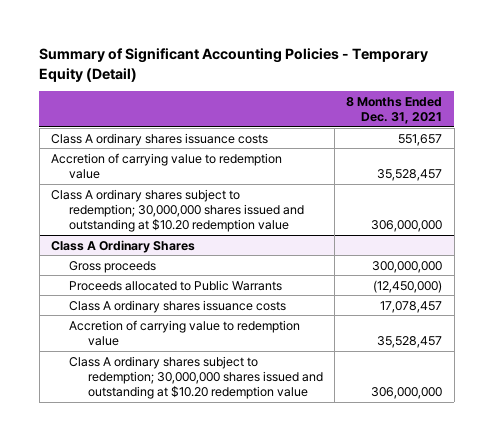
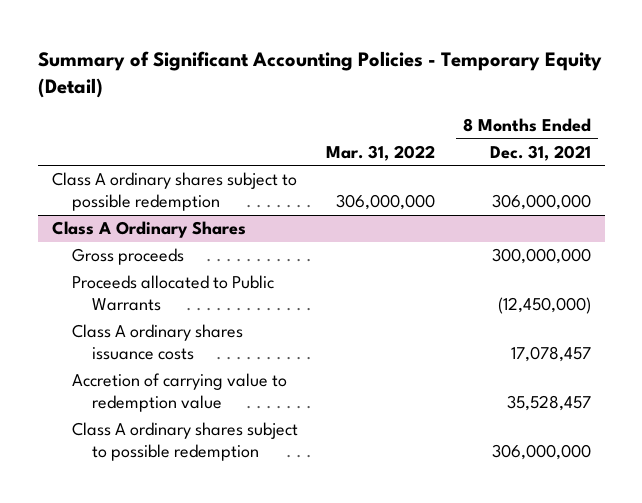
none -> [325,144,435,161] Mar. 31, 2022
[51,132,269,146] Class A ordinary shares issuance costs -> none
[51,152,283,179] Accretion of carrying value to redemption value -> none
[51,188,305,232] Class A ordinary shares subject to redemption; 30,000,000 shares issued and outstanding at $10.20 redemption value -> [51,172,297,212] Class A ordinary shares subject to possible redemption
[69,355,323,399] Class A ordinary shares subject to redemption; 30,000,000 shares issued and outstanding at $10.20 redemption value -> [71,422,298,462] Class A ordinary shares subject to possible redemption

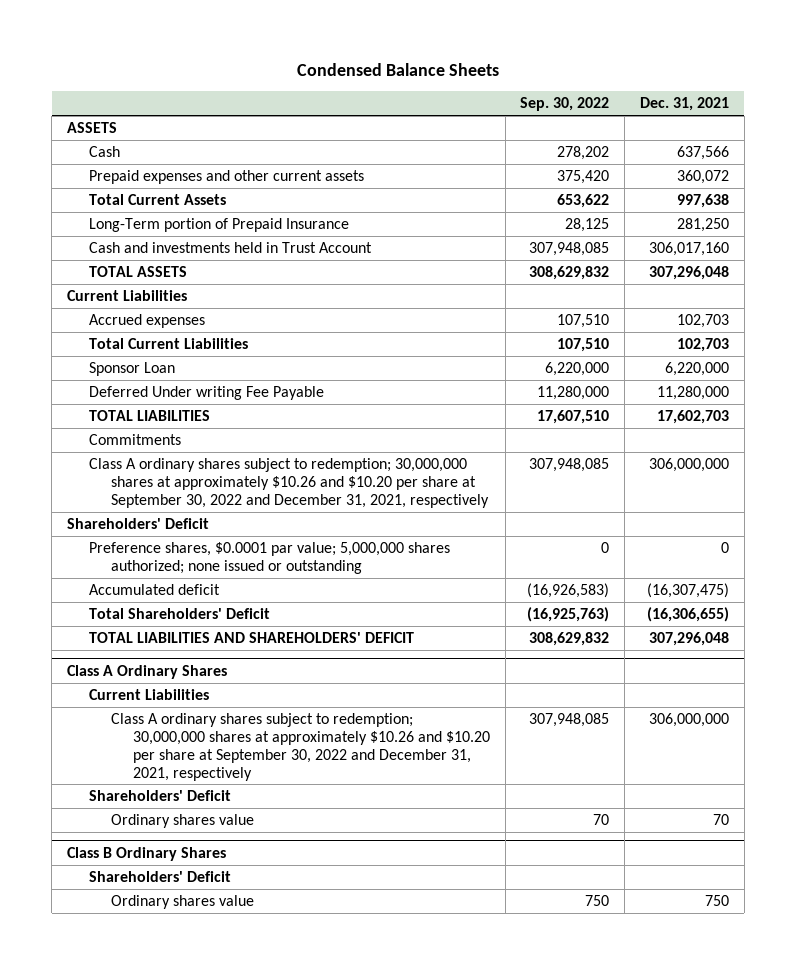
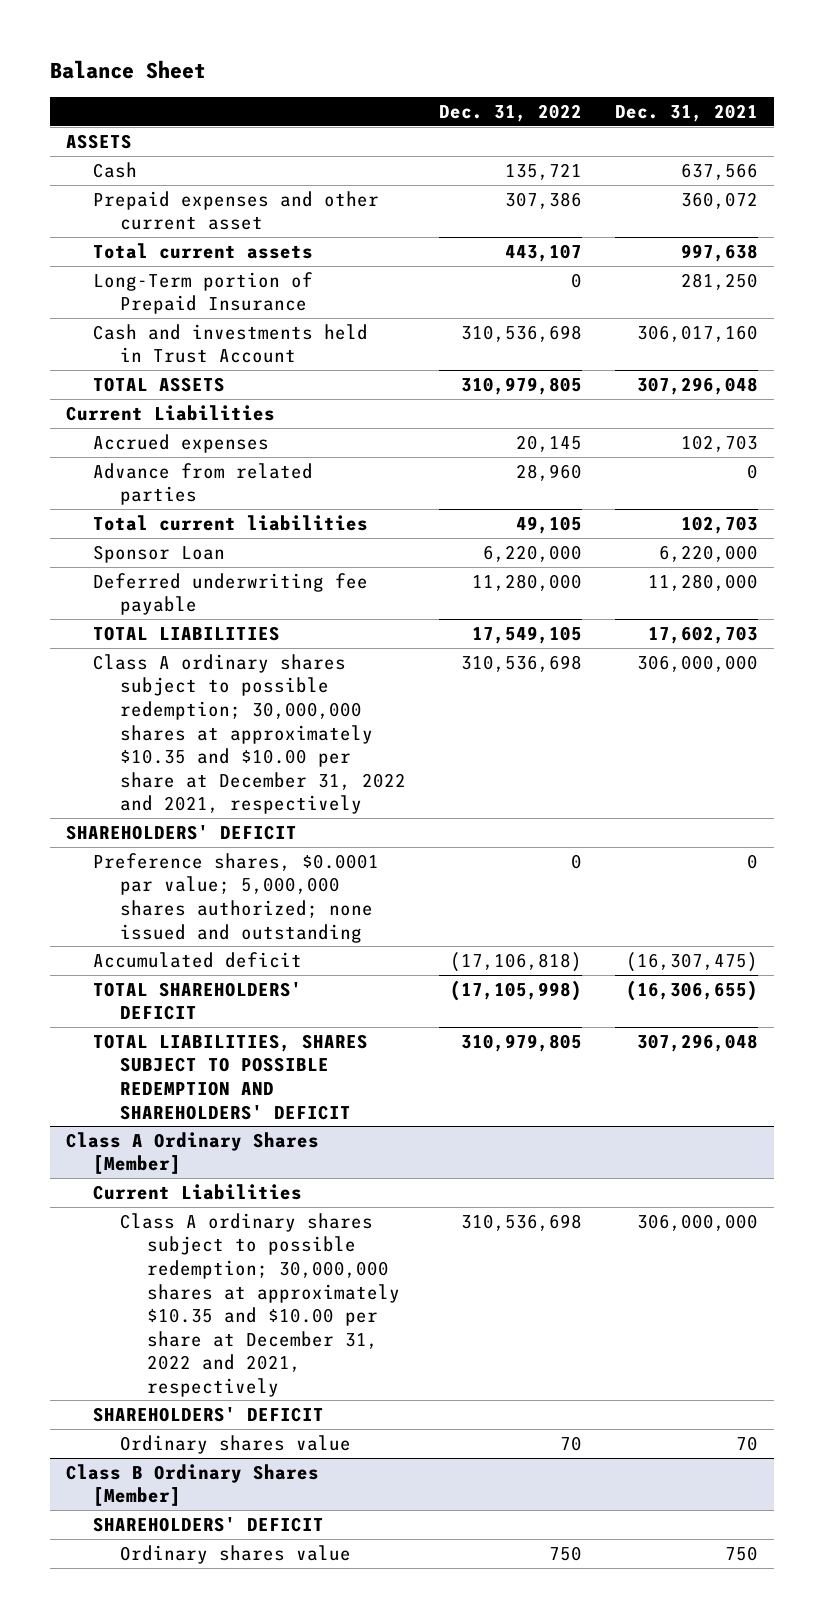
[297,62,500,76] Condensed Balance Sheets -> [49,60,206,80] Balance Sheet
[520,97,610,112] Sep. 30, 2022 -> none
none -> [438,104,582,123] Dec. 31, 2022
[89,169,365,184] Prepaid expenses and other current assets -> [92,190,379,231] Prepaid expenses and other current asset
[89,193,227,205] Total Current Assets -> [92,242,313,259] Total current assets
none -> [92,462,313,506] Advance from related parties
[89,337,249,349] Total Current Liabilities -> [92,514,368,531] Total current liabilities
[89,385,325,400] Deferred Under writing Fee Payable -> [92,572,368,616] Deferred underwriting fee payable
[89,433,182,445] Commitments -> none
[89,457,490,508] Class A ordinary shares subject to redemption; 30,000,000 shares at approximately $10.26 and $10.20 per share at September 30, 2022 and December 31, 2021, respectively -> [92,653,406,815] Class A ordinary shares subject to possible redemption; 30,000,000 shares at approximately $10.35 and $10.00 per share at December 31, 2022 and 2021, respectively
[67,517,210,529] Shareholders' Deficit -> [66,824,298,840] SHAREHOLDERS' DEFICIT
[89,541,451,574] Preference shares, $0.0001 par value; 5,000,000 shares authorized; none issued or outstanding -> [92,852,379,943] Preference shares, $0.0001 par value; 5,000,000 shares authorized; none issued and outstanding
[89,607,271,619] Total Shareholders' Deficit -> [92,981,302,1021] TOTAL SHAREHOLDERS' DEFICIT
[89,631,415,643] TOTAL LIABILITIES AND SHAREHOLDERS' DEFICIT -> [92,1033,368,1120] TOTAL LIABILITIES, SHARES SUBJECT TO POSSIBLE REDEMPTION AND SHAREHOLDERS' DEFICIT
[67,664,228,679] Class A Ordinary Shares -> [66,1131,320,1175] Class A Ordinary Shares [Member]
[111,712,490,781] Class A ordinary shares subject to redemption; 30,000,000 shares at approximately $10.26 and $10.20 per share at September 30, 2022 and December 31, 2021, respectively -> [119,1212,400,1397] Class A ordinary shares subject to possible redemption; 30,000,000 shares at approximately $10.35 and $10.00 per share at December 31, 2022 and 2021, respectively
[89,789,232,801] Shareholders' Deficit -> [92,1406,324,1422] SHAREHOLDERS' DEFICIT
[67,846,227,861] Class B Ordinary Shares -> [66,1463,320,1507] Class B Ordinary Shares [Member]
[89,870,232,882] Shareholders' Deficit -> [92,1516,324,1532] SHAREHOLDERS' DEFICIT

